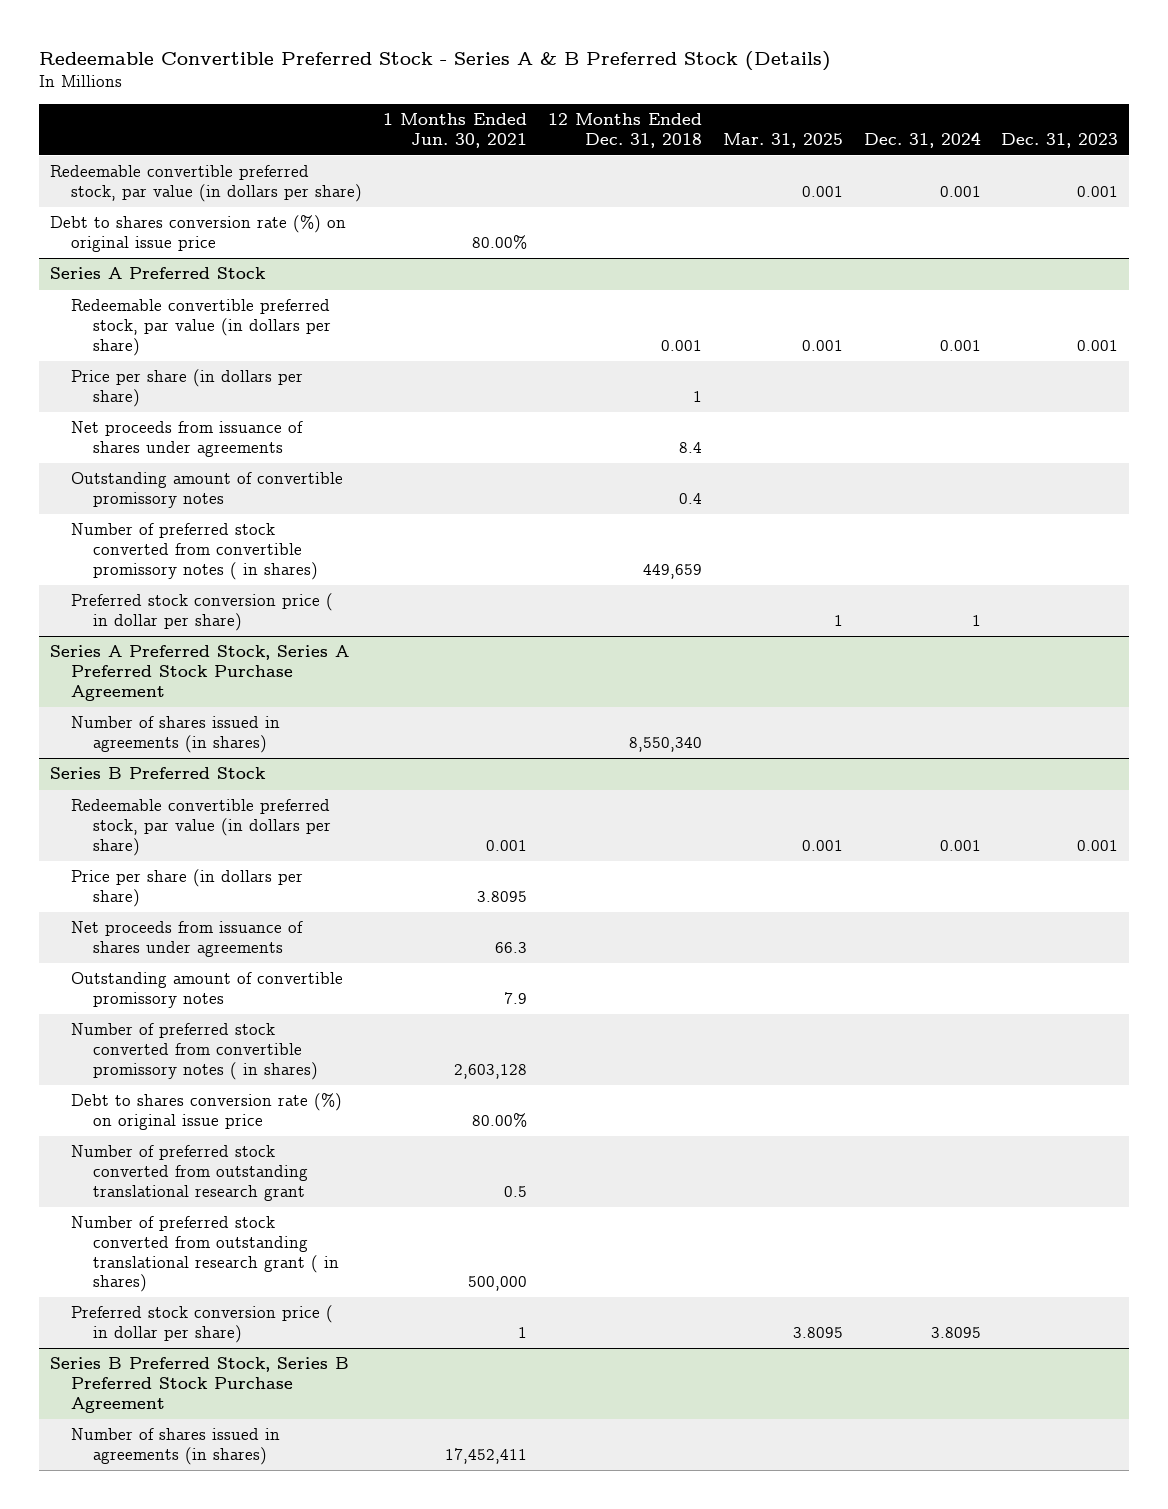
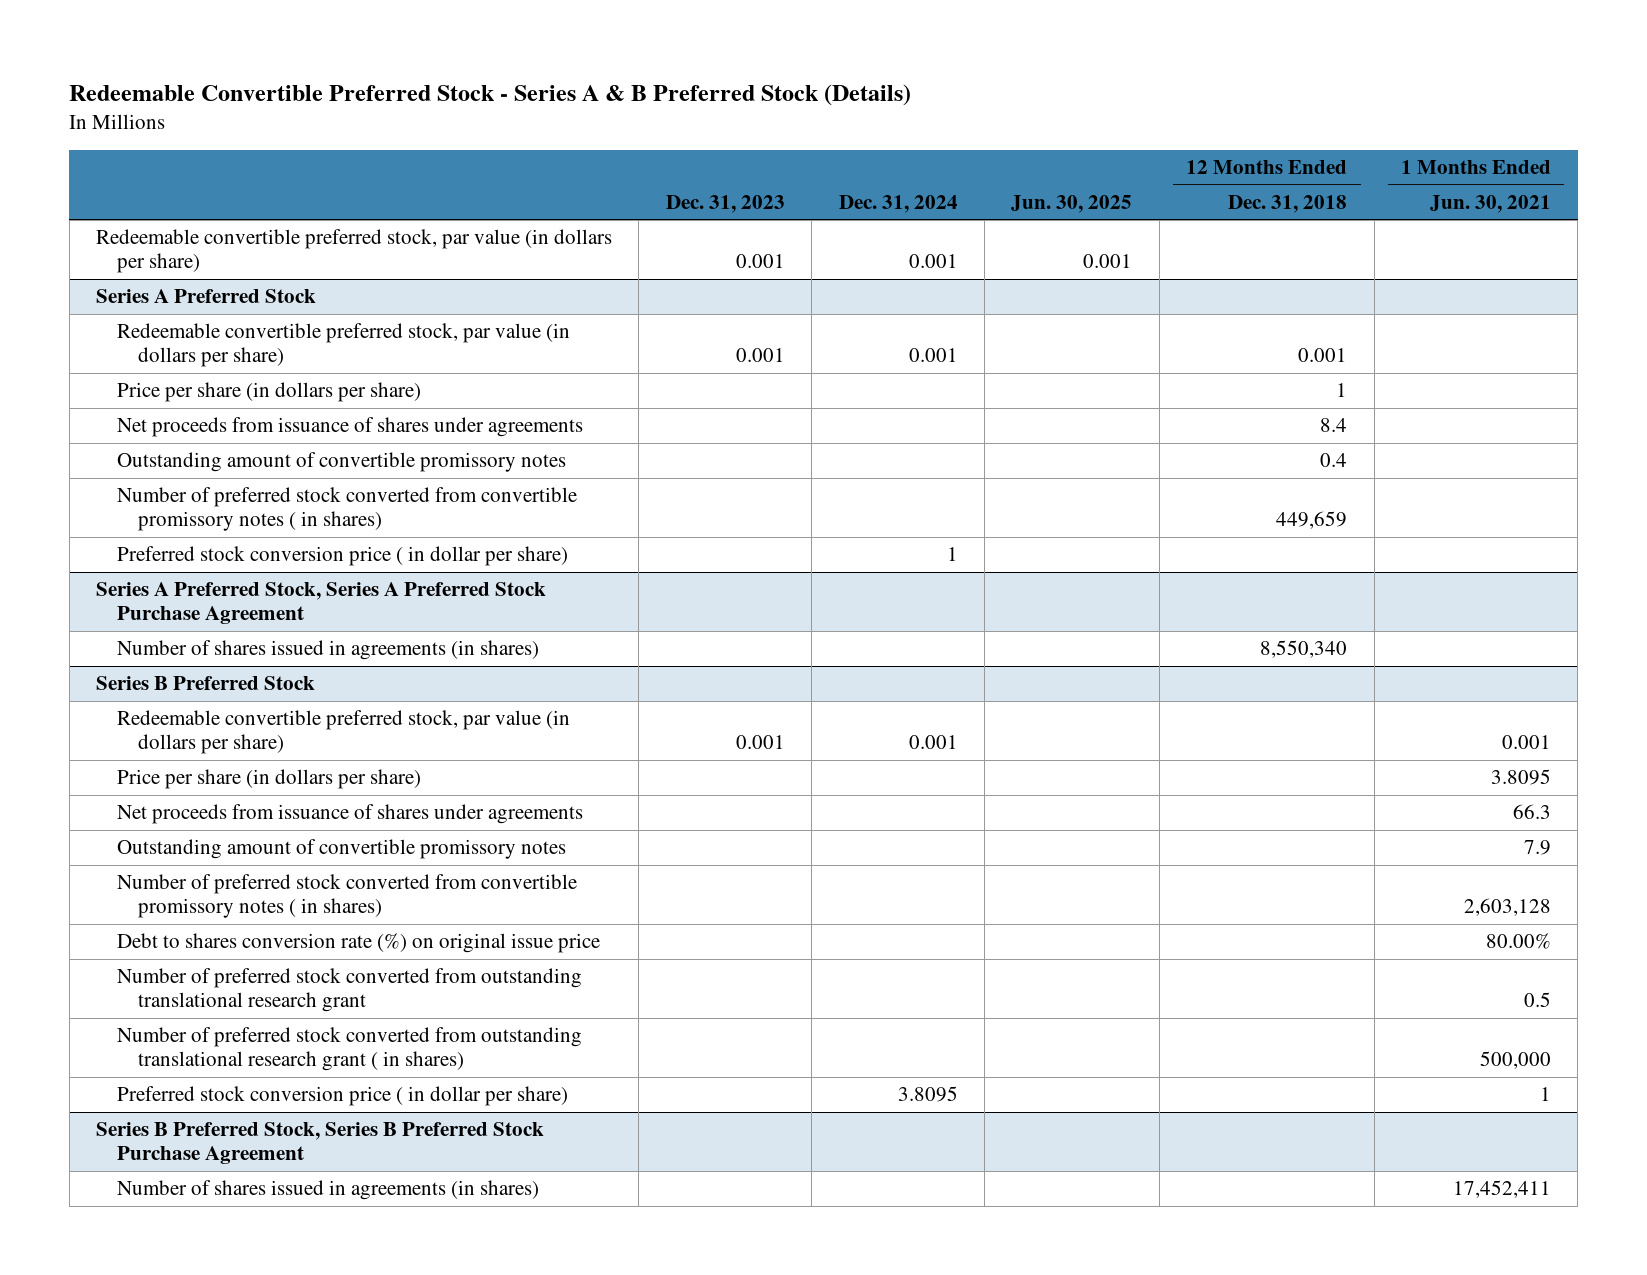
[722,132,843,148] Mar. 31, 2025 -> none
none -> [1011,194,1133,213] Jun. 30, 2025
[49,215,346,253] Debt to shares conversion rate (%) on original issue price -> none

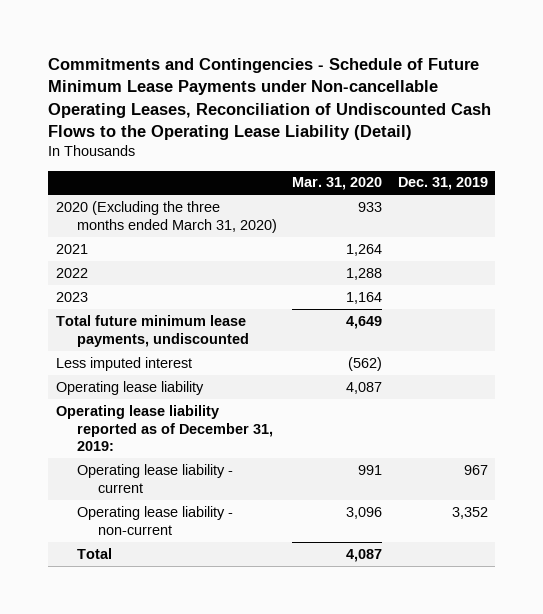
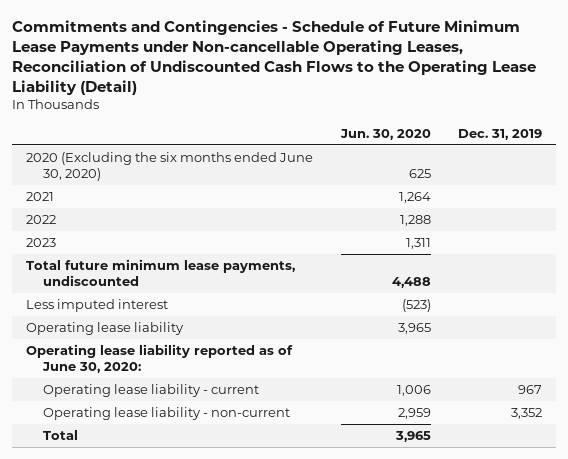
[292,177,383,191] Mar. 31, 2020 -> none
none -> [339,128,431,140] Jun. 30, 2020
[55,200,277,233] 2020 (Excluding the three months ended March 31, 2020) -> [25,152,313,182] 2020 (Excluding the six months ended June 30, 2020)
[55,404,273,452] Operating lease liability reported as of December 31, 2019: -> [25,344,293,374] Operating lease liability reported as of June 30, 2020:

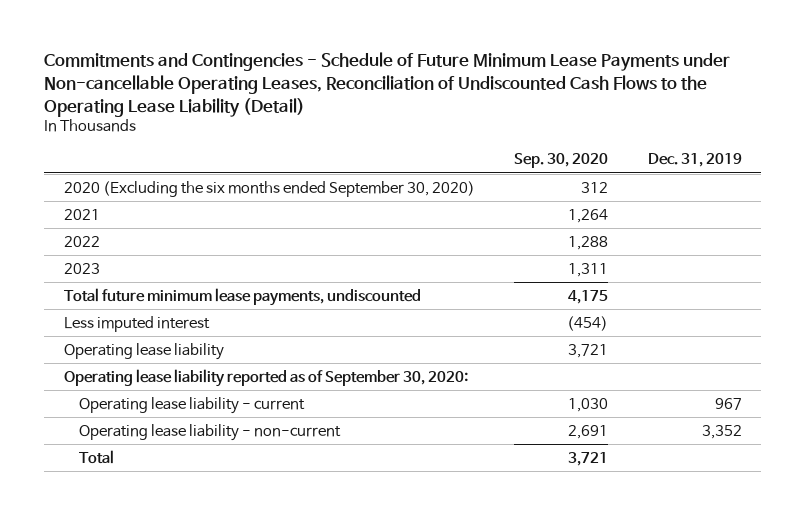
[339,128,431,140] Jun. 30, 2020 -> none
none -> [514,153,609,169] Sep. 30, 2020
[25,152,313,182] 2020 (Excluding the six months ended June 30, 2020) -> [63,180,475,197] 2020 (Excluding the six months ended September 30, 2020)
[25,344,293,374] Operating lease liability reported as of June 30, 2020: -> [63,368,468,387] Operating lease liability reported as of September 30, 2020:

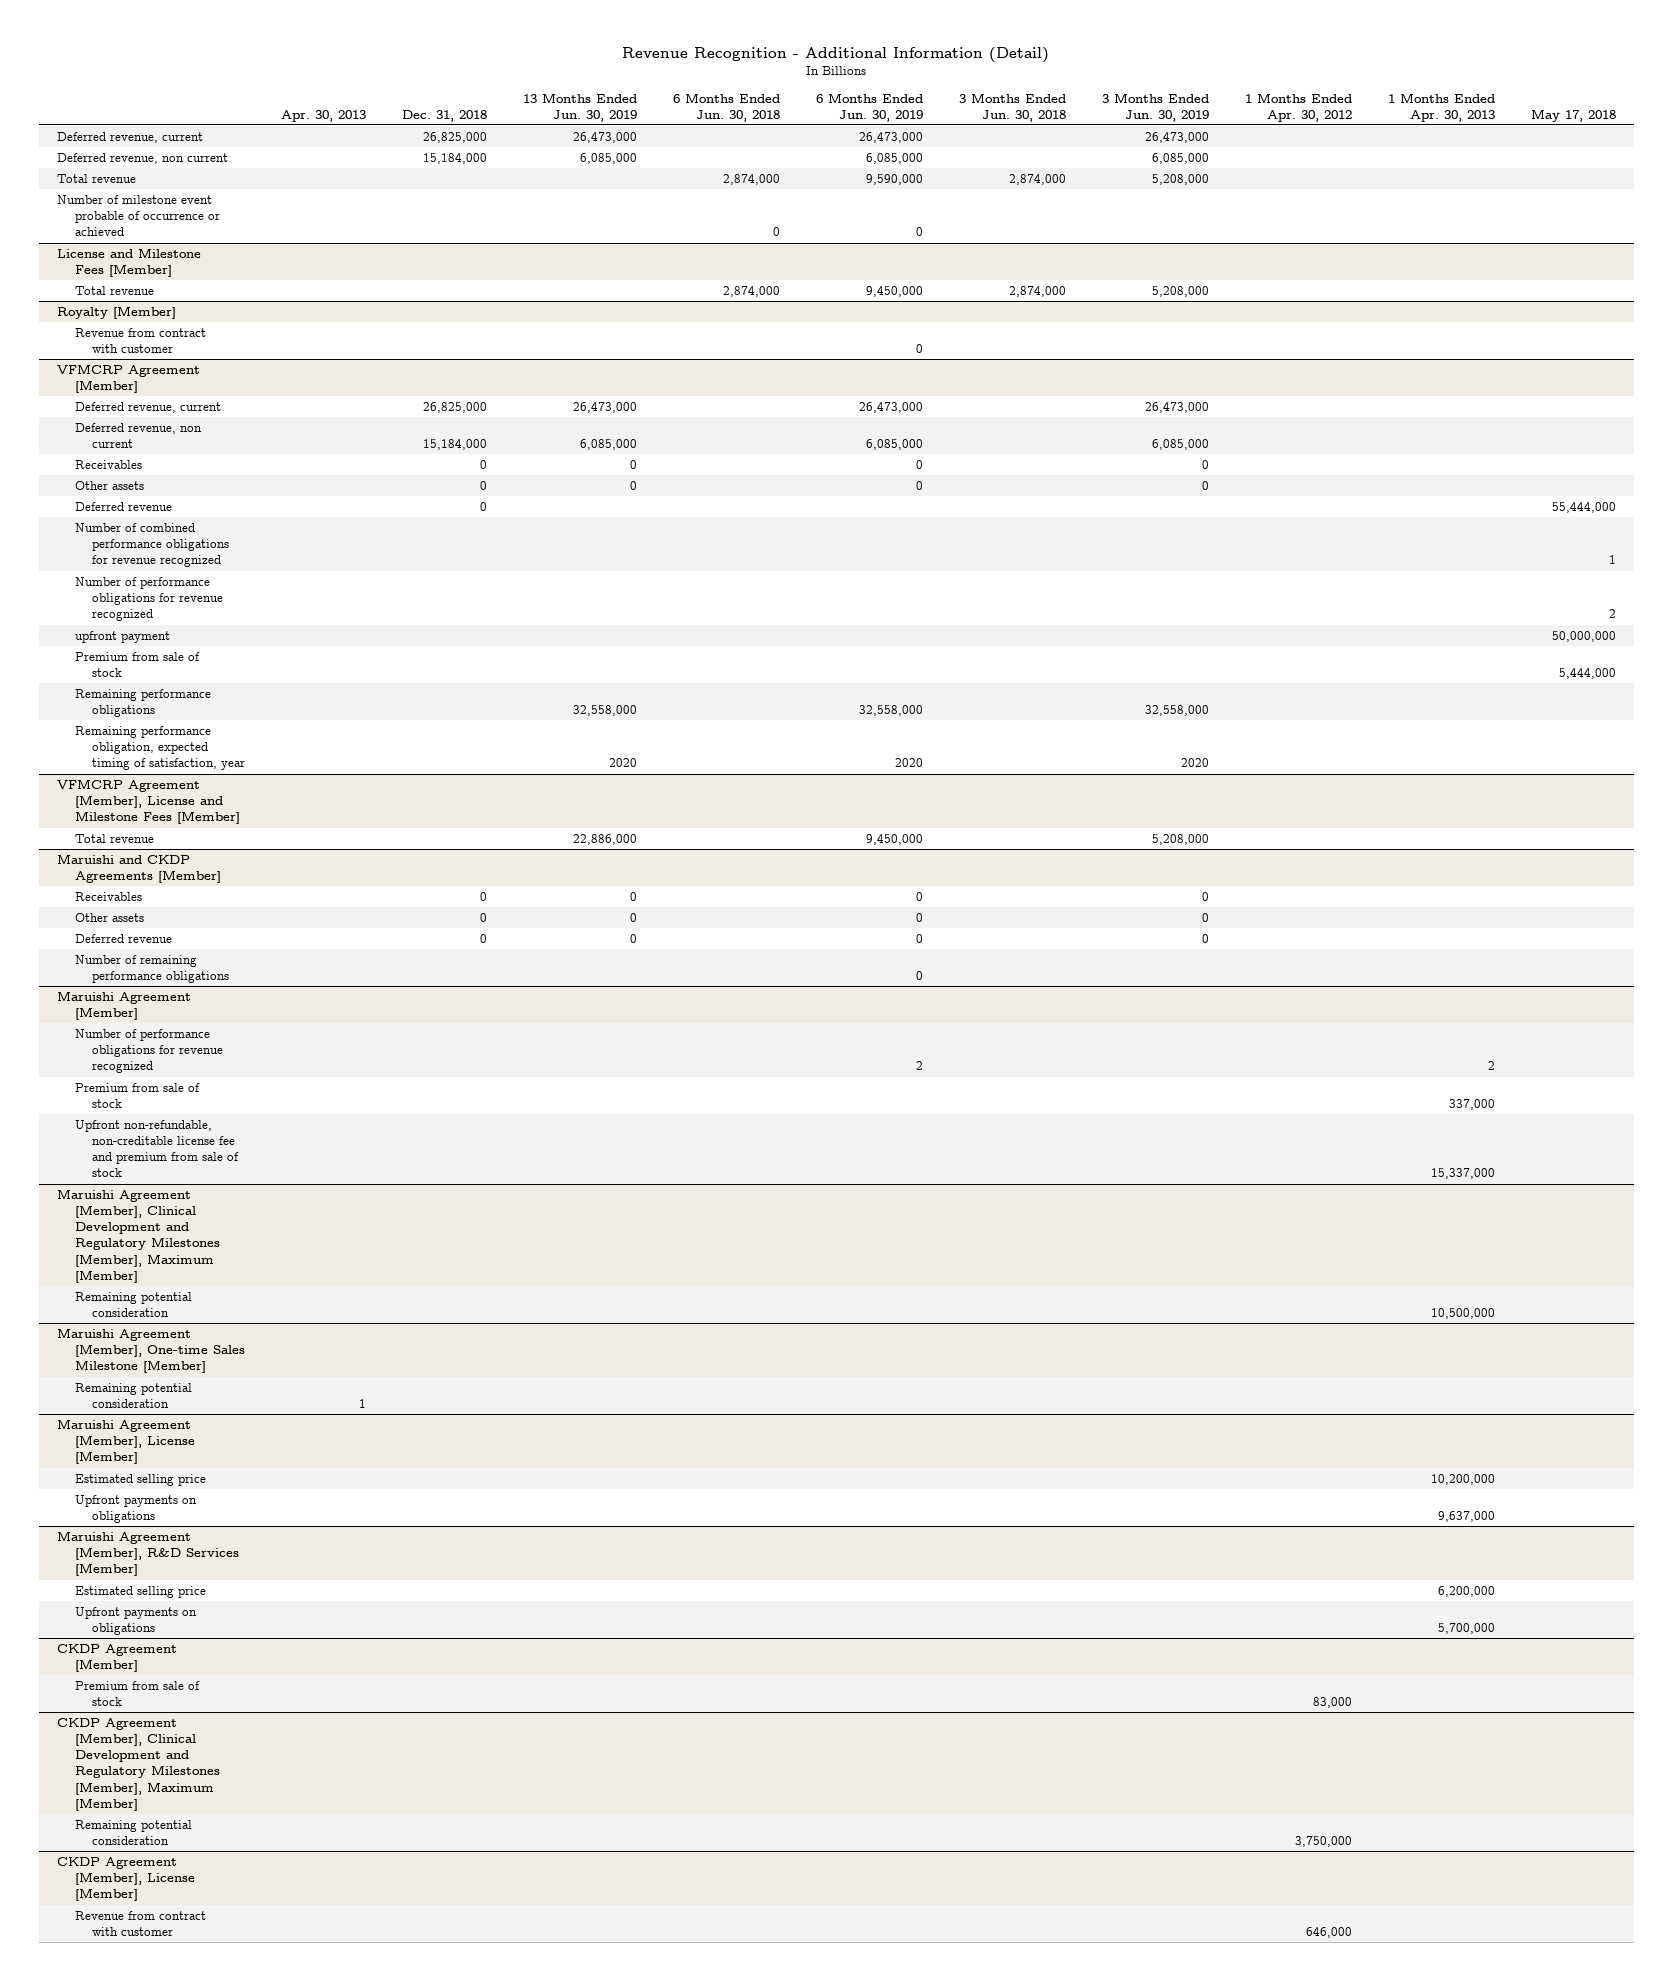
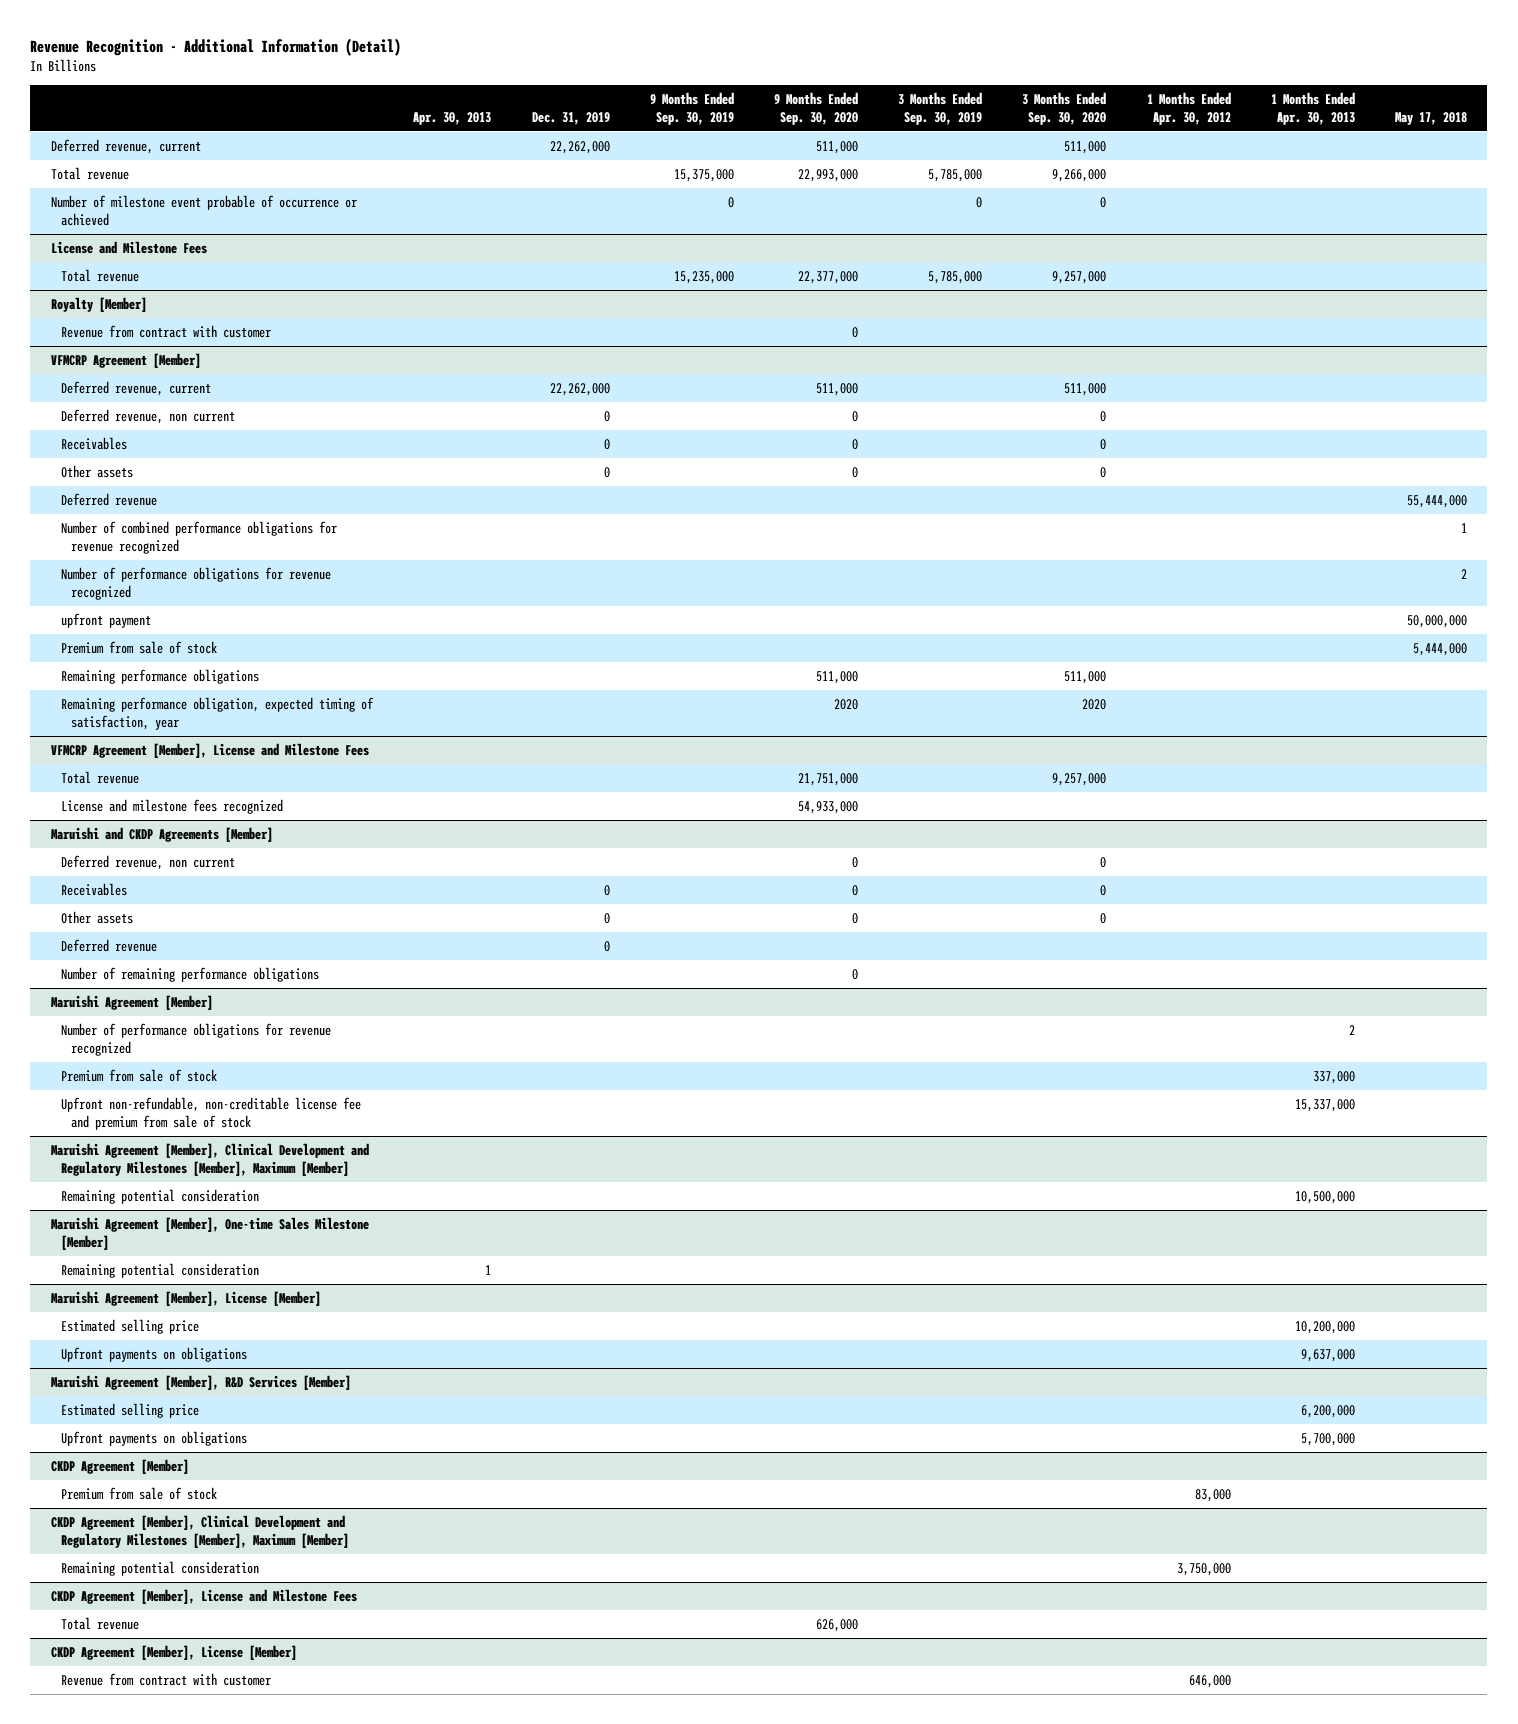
[402,109,488,122] Dec. 31, 2018 -> none
[523,92,638,122] 13 Months Ended Jun. 30, 2019 -> none
[673,92,781,122] 6 Months Ended Jun. 30, 2018 -> none
[816,92,924,122] 6 Months Ended Jun. 30, 2019 -> none
[959,92,1067,122] 3 Months Ended Jun. 30, 2018 -> none
[1102,92,1210,122] 3 Months Ended Jun. 30, 2019 -> none
none -> [531,111,610,125] Dec. 31, 2019
none -> [649,91,734,125] 9 Months Ended Sep. 30, 2019
none -> [773,91,858,125] 9 Months Ended Sep. 30, 2020
none -> [898,91,983,125] 3 Months Ended Sep. 30, 2019
none -> [1022,91,1107,125] 3 Months Ended Sep. 30, 2020
[56,152,228,164] Deferred revenue, non current -> none
[56,247,201,278] License and Milestone Fees [Member] -> [50,241,207,255] License and Milestone Fees
[56,778,240,825] VFMCRP Agreement [Member], License and Milestone Fees [Member] -> [50,743,369,759] VFMCRP Agreement [Member], License and Milestone Fees
none -> [61,799,284,815] License and milestone fees recognized
none -> [61,855,236,871] Deferred revenue, non current
none -> [50,1589,357,1605] CKDP Agreement [Member], License and Milestone Fees
none -> [61,1617,140,1631] Total revenue

